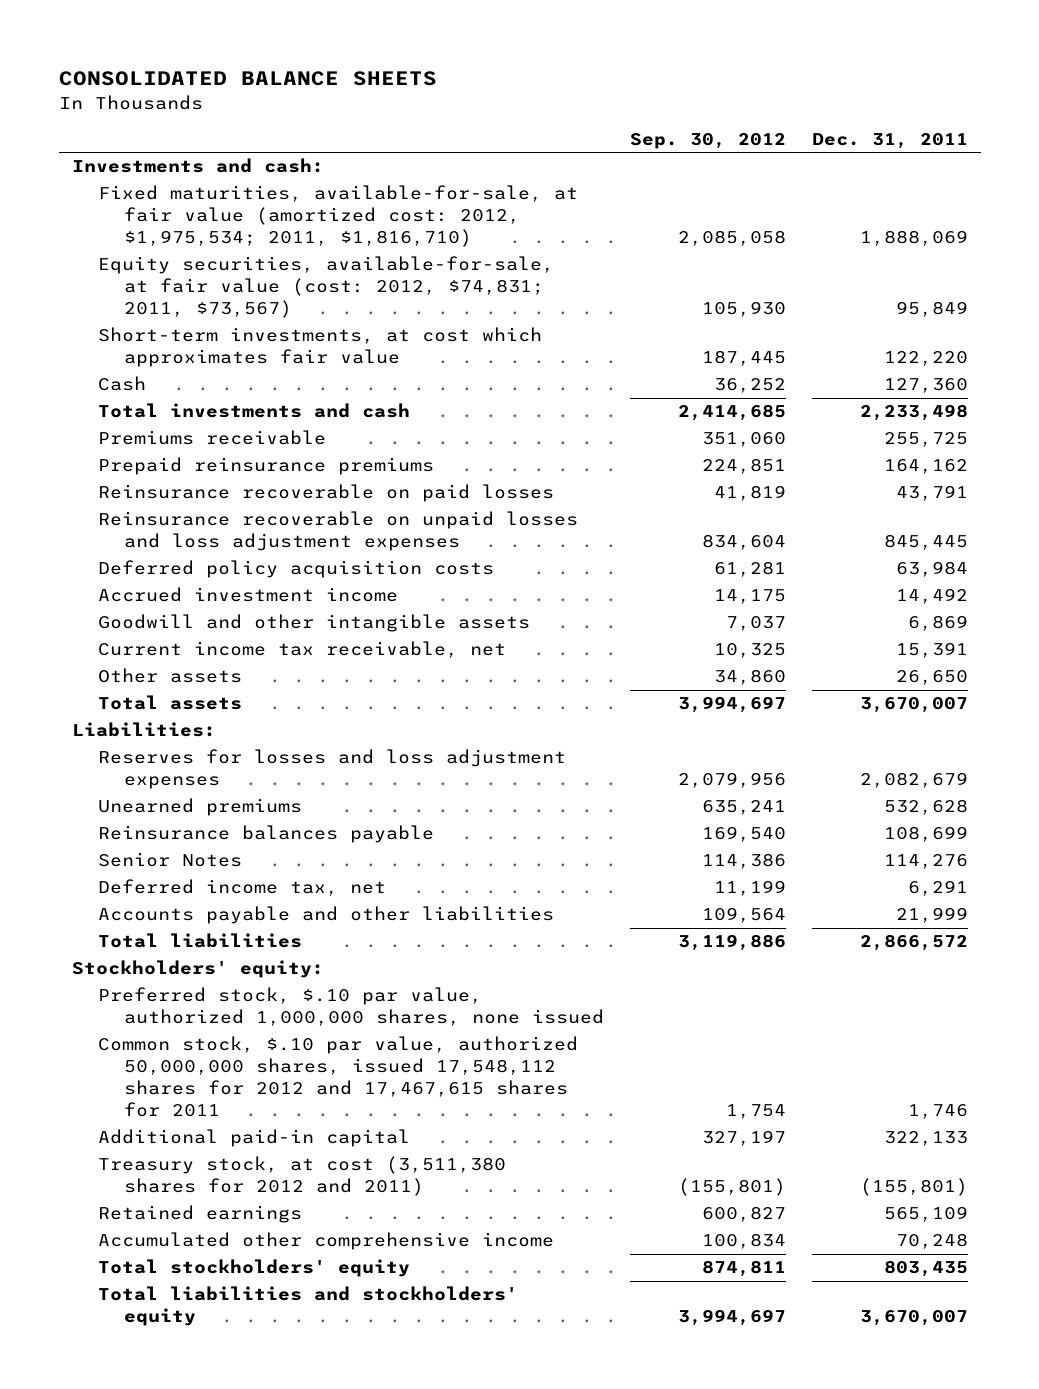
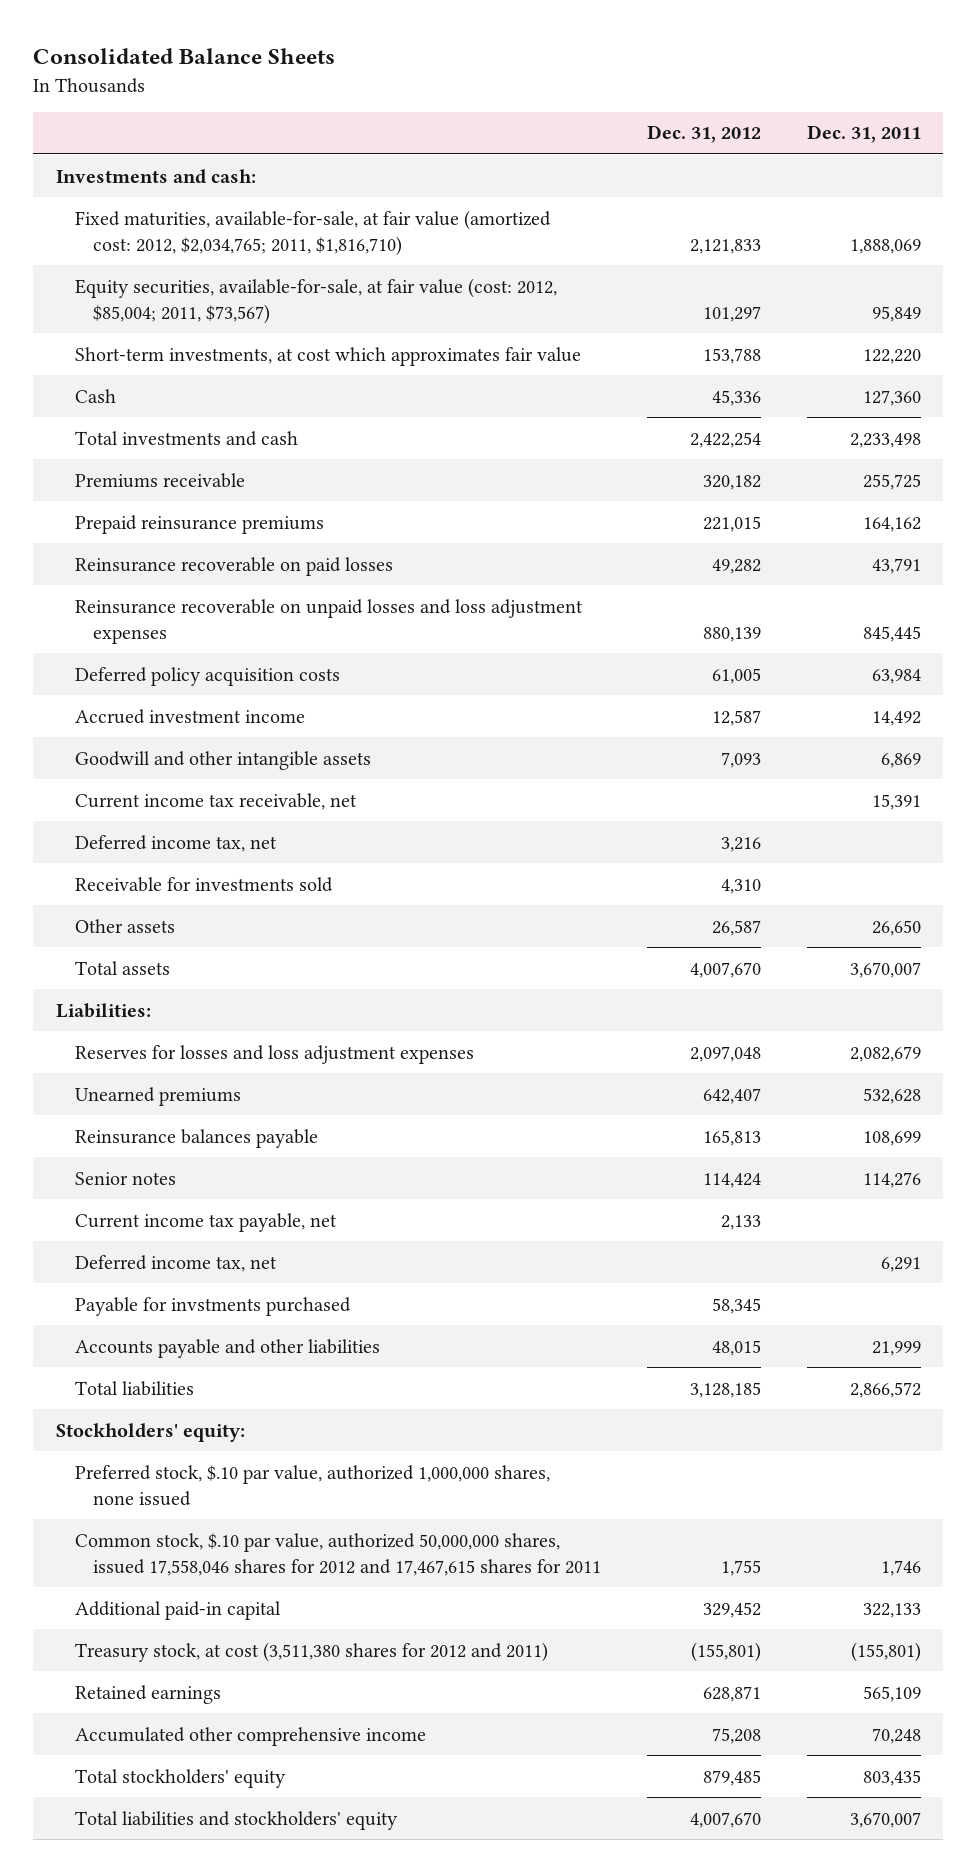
[58,71,437,87] CONSOLIDATED BALANCE SHEETS -> [32,48,335,65] Consolidated Balance Sheets
[629,133,786,150] Sep. 30, 2012 -> none
none -> [646,125,761,144] Dec. 31, 2012
[97,185,578,248] Fixed maturities, available-for-sale, at fair value (amortized cost: 2012, $1,975,534; 2011, $1,816,710) -> [74,209,551,256] Fixed maturities, available-for-sale, at fair value (amortized cost: 2012, $2,034,765; 2011, $1,816,710)
[97,256,554,319] Equity securities, available-for-sale, at fair value (cost: 2012, $74,831; 2011, $73,567) -> [74,277,557,324] Equity securities, available-for-sale, at fair value (cost: 2012, $85,004; 2011, $73,567)
none -> [74,834,277,852] Deferred income tax, net
none -> [74,876,333,892] Receivable for investments sold
[97,852,242,868] Senior Notes -> [74,1171,176,1185] Senior notes
none -> [74,1212,337,1232] Current income tax payable, net
none -> [74,1296,351,1316] Payable for invstments purchased
[97,1036,578,1118] Common stock, $.10 par value, authorized 50,000,000 shares, issued 17,548,112 shares for 2012 and 17,467,615 shares for 2011 -> [74,1532,602,1576] Common stock, $.10 par value, authorized 50,000,000 shares, issued 17,558,046 shares for 2012 and 17,467,615 shares for 2011

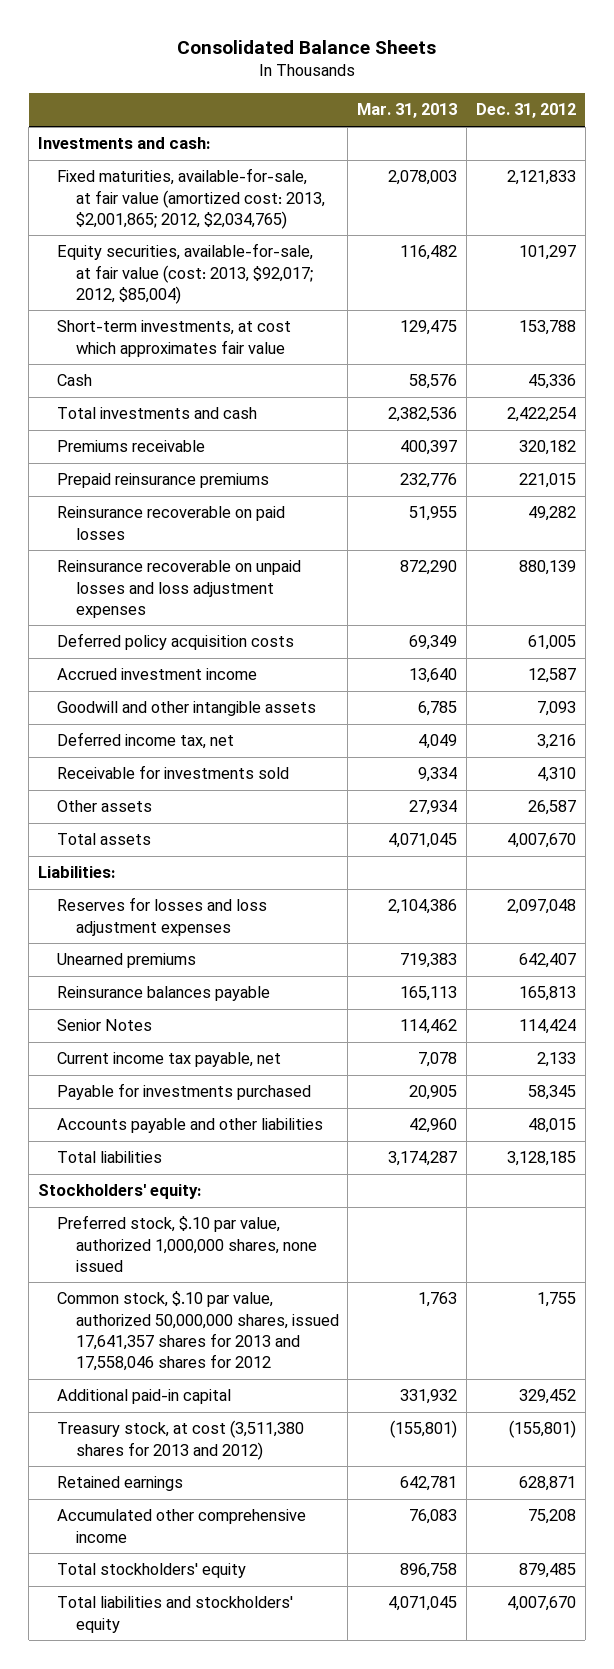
[806,125,921,144] Dec. 31, 2011 -> none
none -> [357,103,458,119] Mar. 31, 2013
[74,209,551,256] Fixed maturities, available-for-sale, at fair value (amortized cost: 2012, $2,034,765; 2011, $1,816,710) -> [56,168,325,229] Fixed maturities, available-for-sale, at fair value (amortized cost: 2013, $2,001,865; 2012, $2,034,765)
[74,277,557,324] Equity securities, available-for-sale, at fair value (cost: 2012, $85,004; 2011, $73,567) -> [56,243,313,304] Equity securities, available-for-sale, at fair value (cost: 2013, $92,017; 2012, $85,004)
[74,792,357,810] Current income tax receivable, net -> none
[74,1171,176,1185] Senior notes -> [56,1019,152,1032] Senior Notes
[74,1254,277,1272] Deferred income tax, net -> none
[74,1296,351,1316] Payable for invstments purchased -> [56,1083,311,1101] Payable for investments purchased
[74,1532,602,1576] Common stock, $.10 par value, authorized 50,000,000 shares, issued 17,558,046 shares for 2012 and 17,467,615 shares for 2011 -> [56,1291,339,1371] Common stock, $.10 par value, authorized 50,000,000 shares, issued 17,641,357 shares for 2013 and 17,558,046 shares for 2012
[74,1641,548,1662] Treasury stock, at cost (3,511,380 shares for 2012 and 2011) -> [56,1420,304,1460] Treasury stock, at cost (3,511,380 shares for 2013 and 2012)

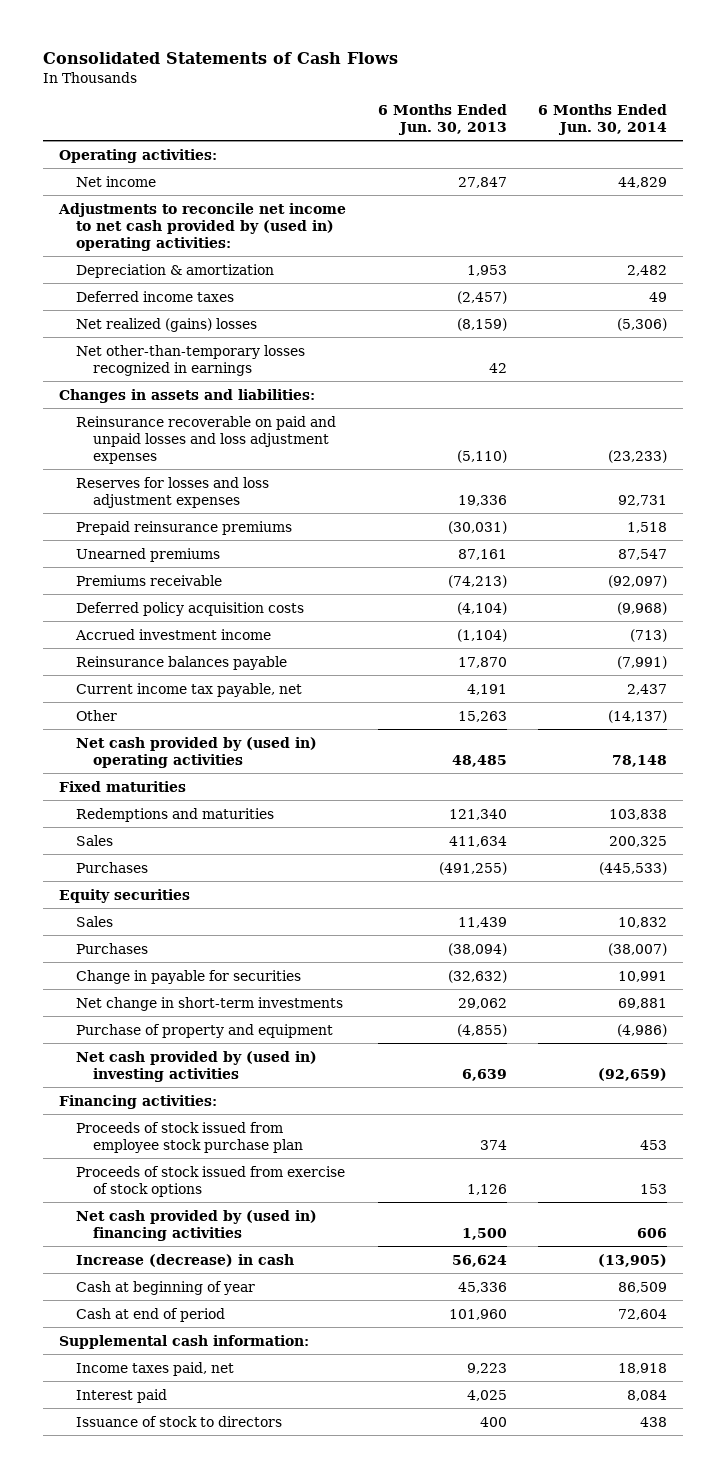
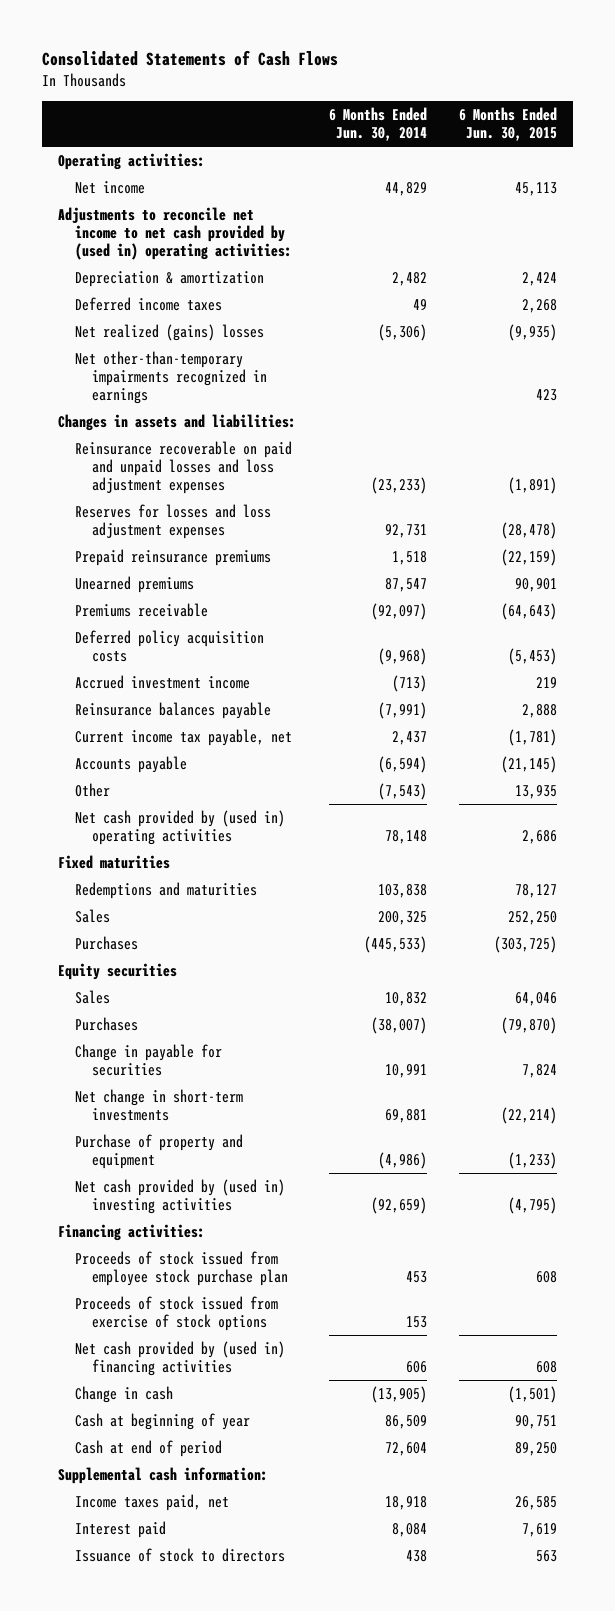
[377,103,507,135] 6 Months Ended Jun. 30, 2013 -> none
none -> [459,107,558,142] 6 Months Ended Jun. 30, 2015
[75,344,305,376] Net other-than-temporary losses recognized in earnings -> [75,350,268,405] Net other-than-temporary impairments recognized in earnings
none -> [75,755,188,773] Accounts payable
[608,709,668,723] (14,137) -> [377,782,427,800] (7,543)
[75,1253,294,1267] Increase (decrease) in cash -> [75,1385,174,1403] Change in cash

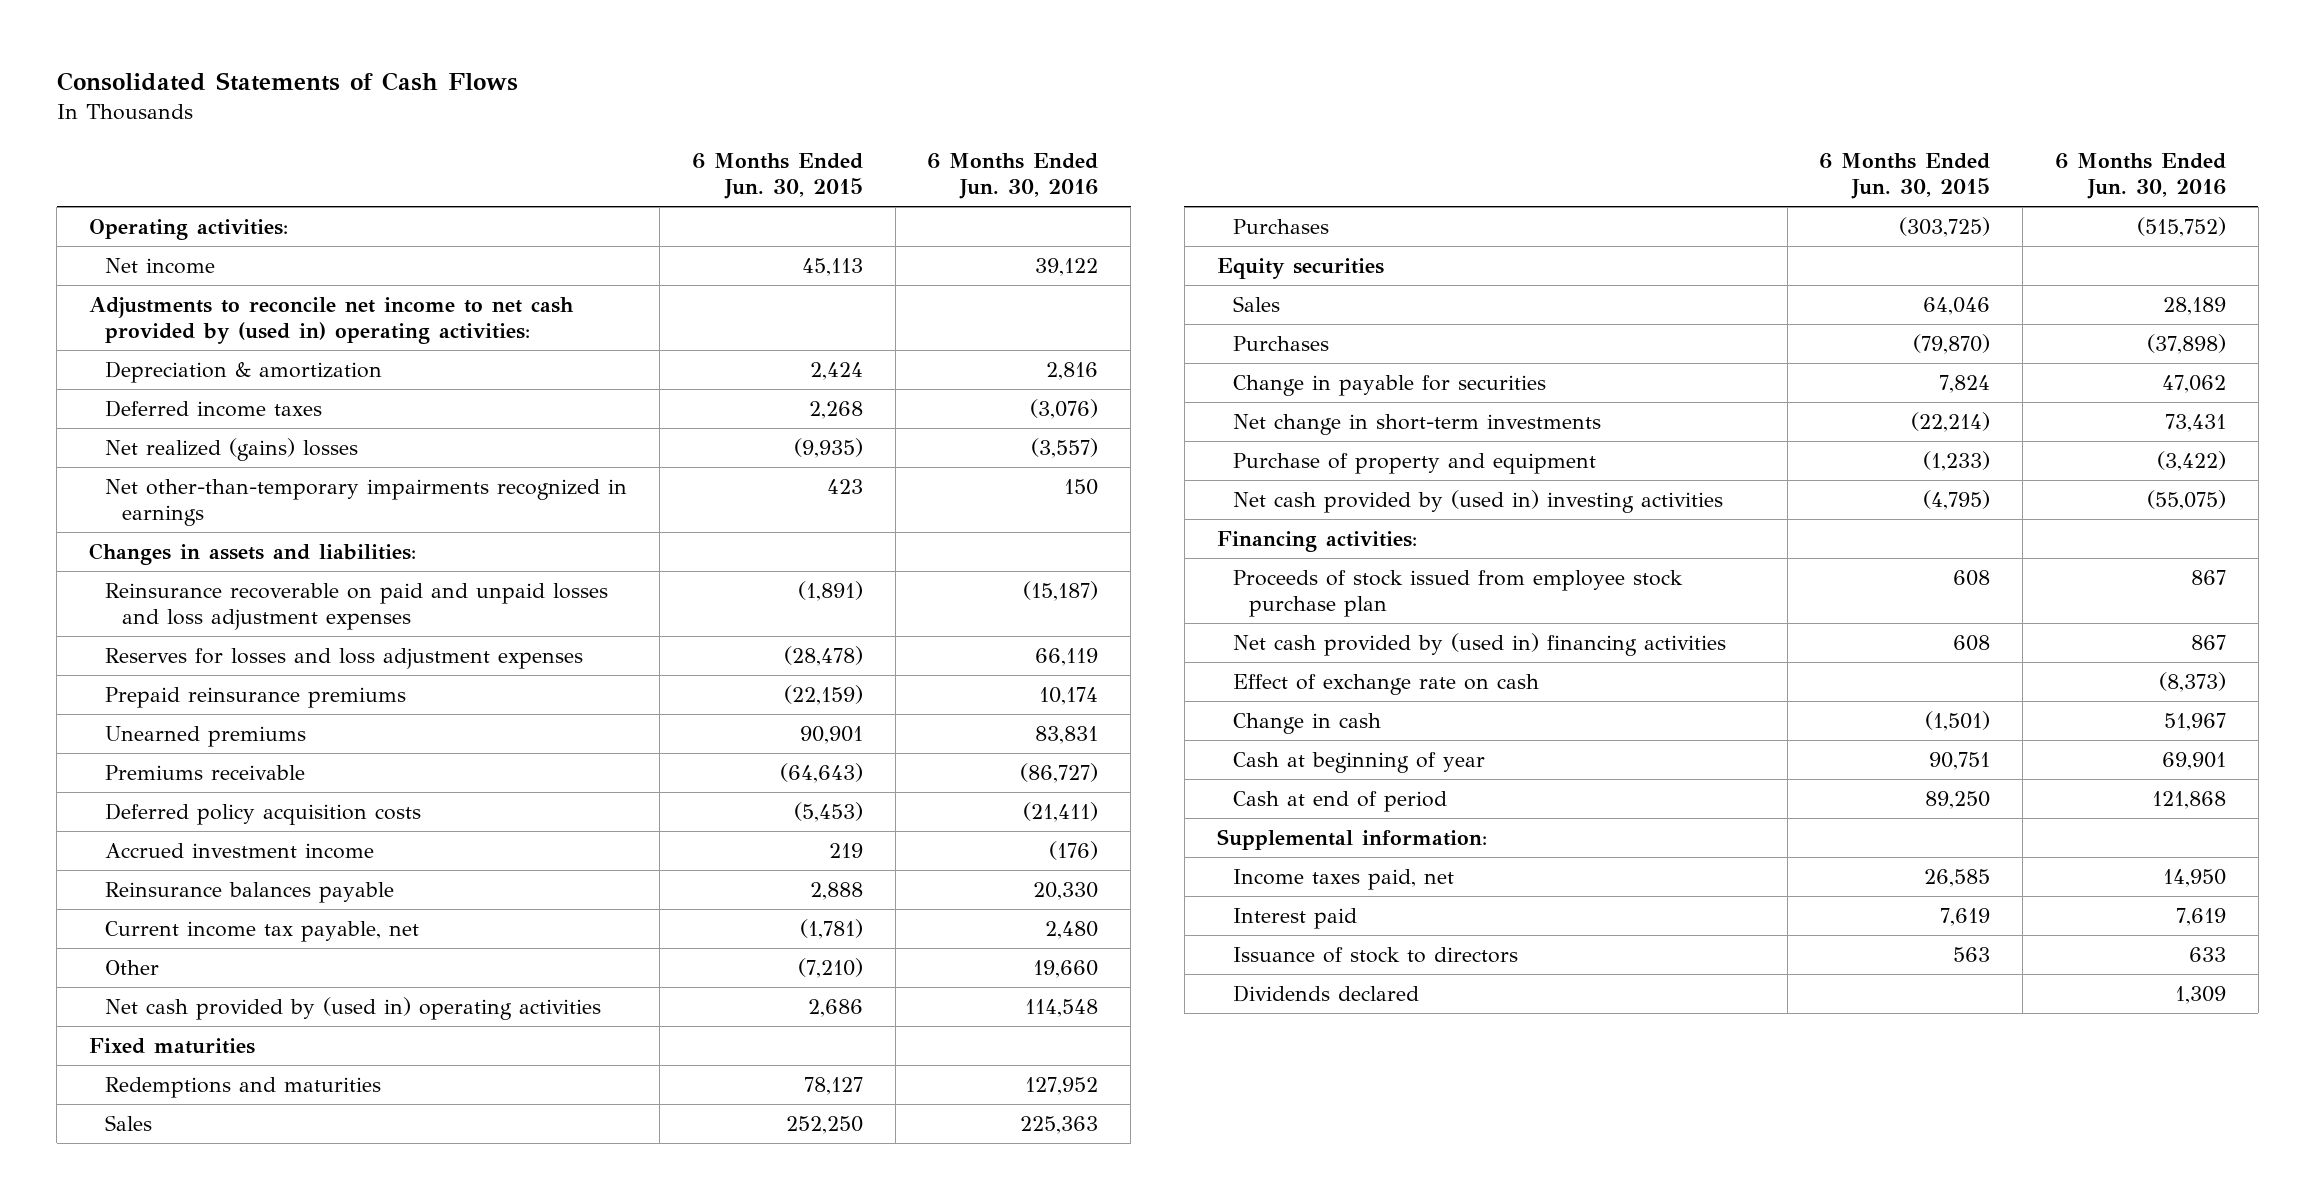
[328,107,427,142] 6 Months Ended Jun. 30, 2014 -> none
none -> [927,152,1099,200] 6 Months Ended Jun. 30, 2016
[75,755,188,773] Accounts payable -> none
[515,784,558,799] 13,935 -> [797,957,863,978] (7,210)
[75,1295,279,1332] Proceeds of stock issued from exercise of stock options -> none
none -> [1232,673,1539,695] Effect of exchange rate on cash
[57,1466,268,1484] Supplemental cash information: -> [1216,828,1487,850] Supplemental information:
none -> [1232,984,1419,1002] Dividends declared

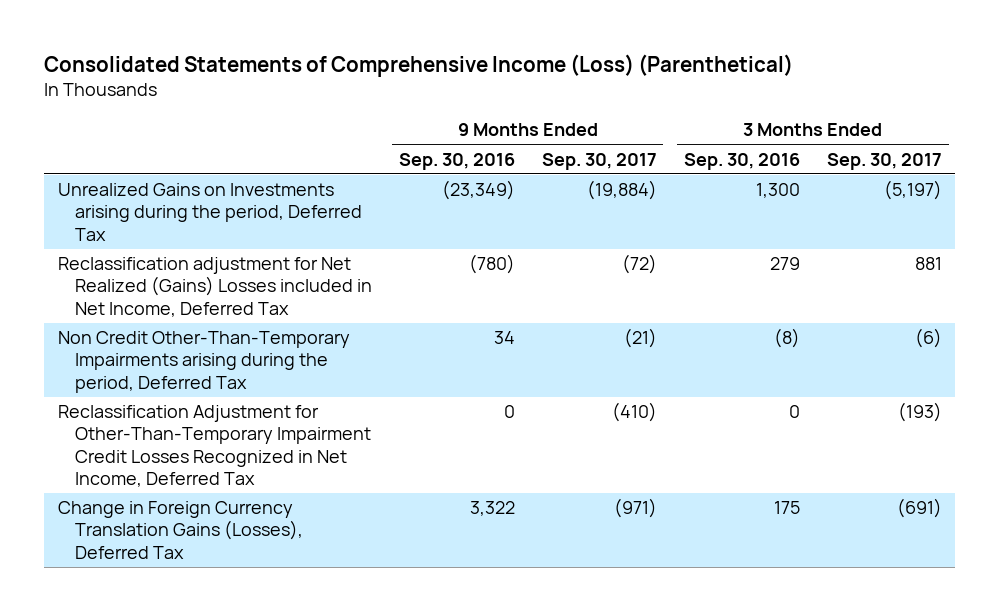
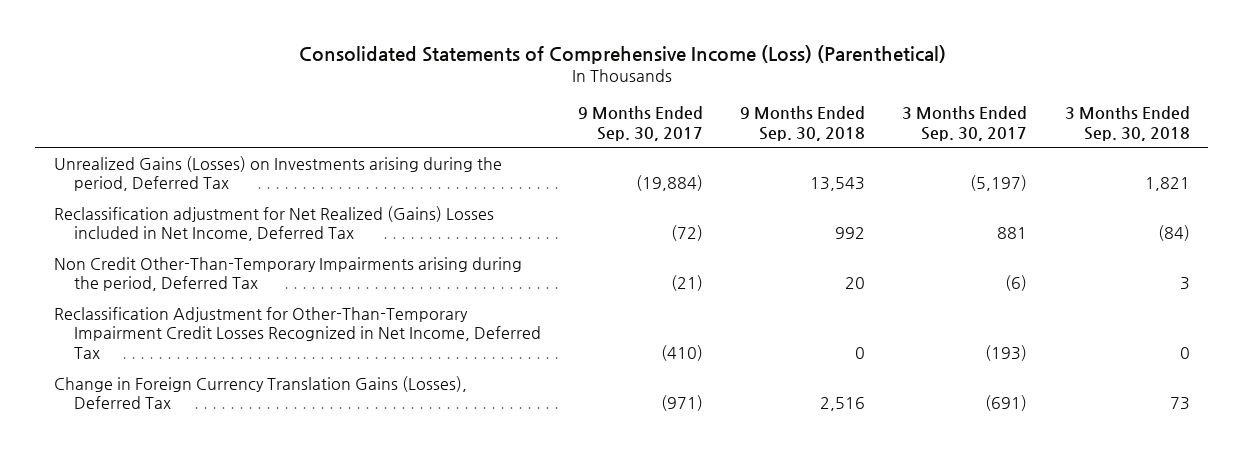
[398,152,515,170] Sep. 30, 2016 -> none
[683,152,800,170] Sep. 30, 2016 -> none
none -> [740,105,866,141] 9 Months Ended Sep. 30, 2018
none -> [1064,105,1190,141] 3 Months Ended Sep. 30, 2018
[57,183,362,241] Unrealized Gains on Investments arising during the period, Deferred Tax -> [53,155,502,192] Unrealized Gains (Losses) on Investments arising during the period, Deferred Tax

